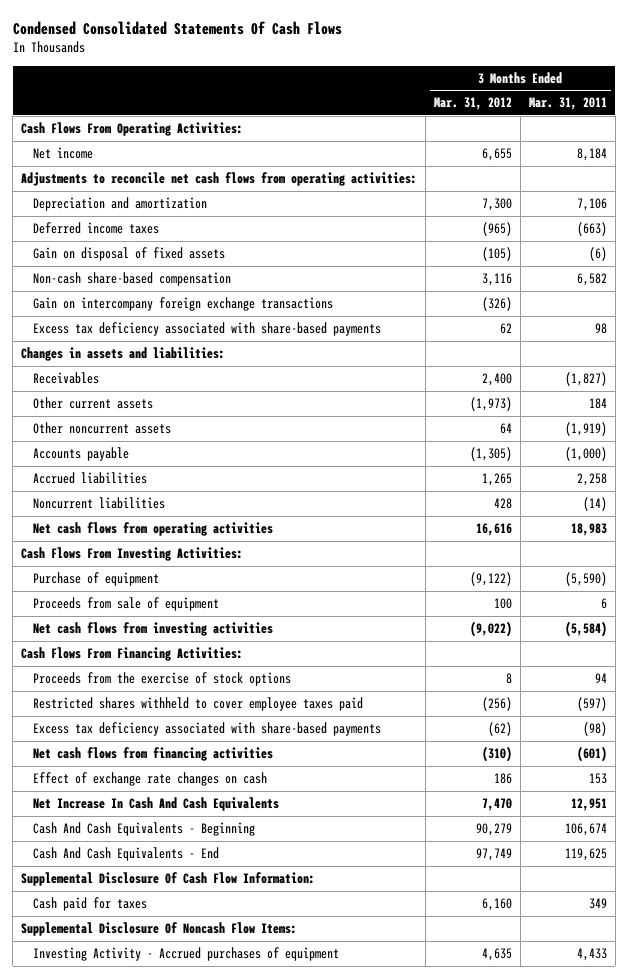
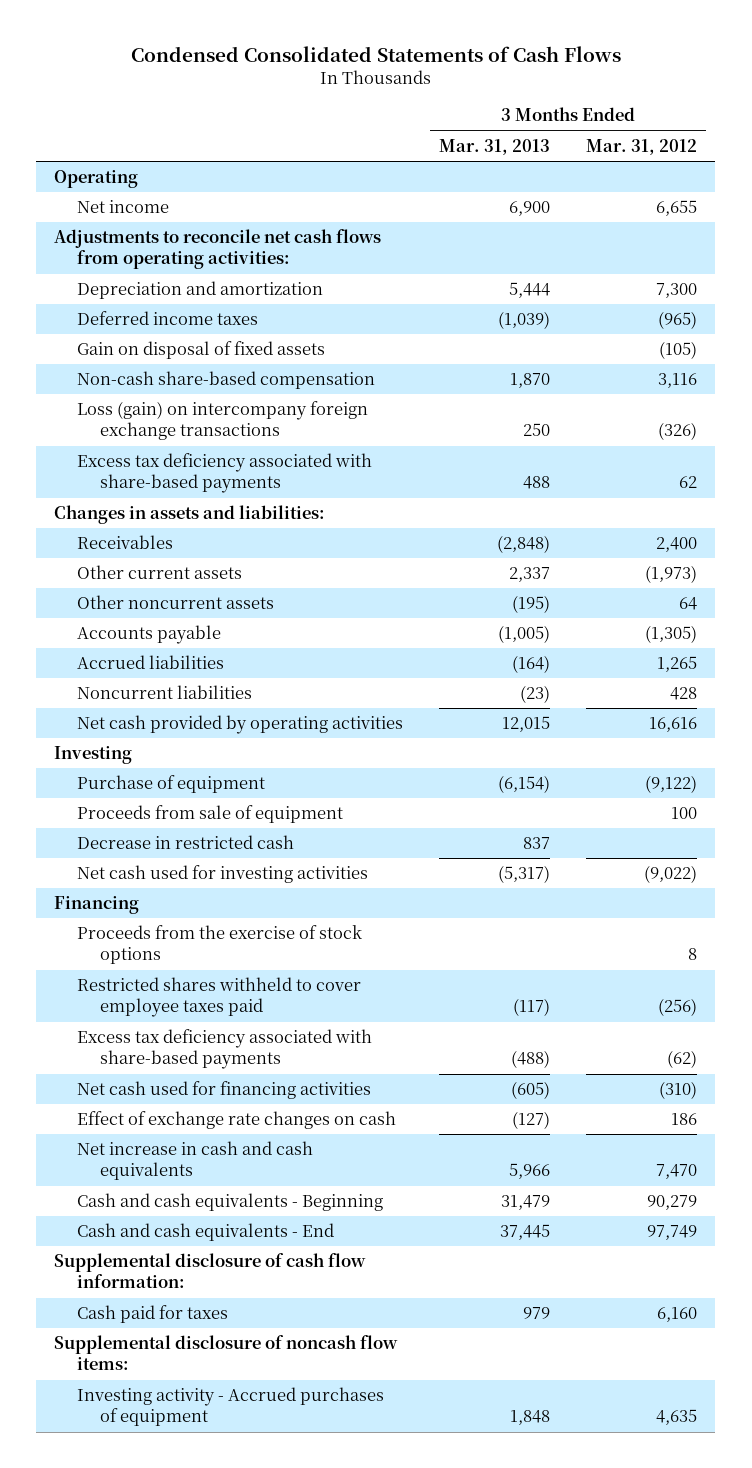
[12,20,342,35] Condensed Consolidated Statements Of Cash Flows -> [130,45,621,62] Condensed Consolidated Statements of Cash Flows
[528,97,607,111] Mar. 31, 2011 -> none
none -> [439,138,551,155] Mar. 31, 2013
[20,122,243,137] Cash Flows From Operating Activities: -> [54,170,139,189] Operating
[33,297,334,312] Gain on intercompany foreign exchange transactions -> [77,401,369,441] Loss (gain) on intercompany foreign exchange transactions
[33,522,274,537] Net cash flows from operating activities -> [77,715,404,735] Net cash provided by operating activities
[20,547,243,562] Cash Flows From Investing Activities: -> [54,746,133,765] Investing
none -> [77,835,295,850] Decrease in restricted cash
[33,622,274,637] Net cash flows from investing activities -> [77,865,369,884] Net cash used for investing activities
[20,647,243,662] Cash Flows From Financing Activities: -> [54,896,140,915] Financing
[33,747,274,762] Net cash flows from financing activities -> [77,1081,372,1100] Net cash used for financing activities
[33,797,280,812] Net Increase In Cash And Cash Equivalents -> [77,1141,314,1181] Net increase in cash and cash equivalents
[33,822,256,837] Cash And Cash Equivalents - Beginning -> [77,1193,384,1212] Cash and cash equivalents - Beginning
[33,847,220,862] Cash And Cash Equivalents - End -> [77,1223,335,1242] Cash and cash equivalents - End
[20,872,315,887] Supplemental Disclosure Of Cash Flow Information: -> [54,1253,367,1289] Supplemental disclosure of cash flow information:
[20,922,297,937] Supplemental Disclosure Of Noncash Flow Items: -> [54,1335,399,1371] Supplemental disclosure of noncash flow items:
[33,947,340,962] Investing Activity - Accrued purchases of equipment -> [77,1387,385,1427] Investing activity - Accrued purchases of equipment

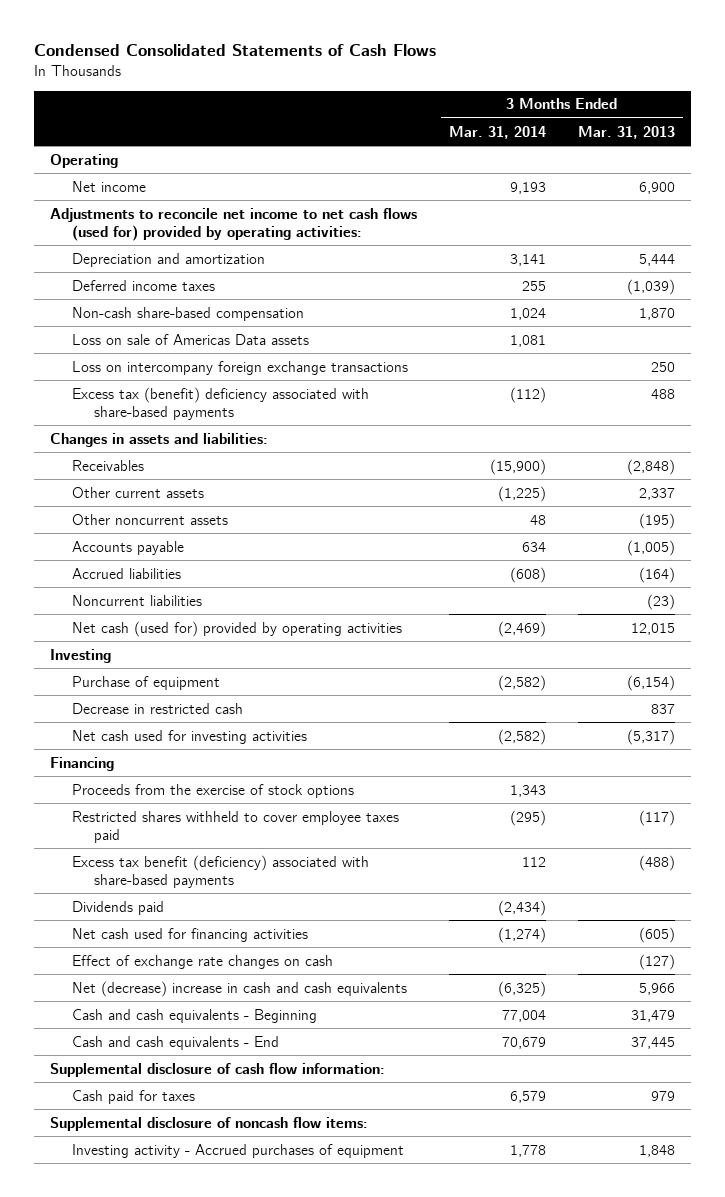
[586,138,698,155] Mar. 31, 2012 -> none
none -> [448,125,546,139] Mar. 31, 2014
[54,229,382,270] Adjustments to reconcile net cash flows from operating activities: -> [49,207,417,241] Adjustments to reconcile net income to net cash flows (used for) provided by operating activities:
[77,341,326,360] Gain on disposal of fixed assets -> none
none -> [71,333,309,345] Loss on sale of Americas Data assets
[77,401,369,441] Loss (gain) on intercompany foreign exchange transactions -> [71,360,408,375] Loss on intercompany foreign exchange transactions
[77,453,373,494] Excess tax deficiency associated with share-based payments -> [71,386,369,420] Excess tax (benefit) deficiency associated with share-based payments
[77,715,404,735] Net cash provided by operating activities -> [71,620,402,637] Net cash (used for) provided by operating activities
[77,805,344,824] Proceeds from sale of equipment -> none
[77,1029,373,1070] Excess tax deficiency associated with share-based payments -> [71,854,369,888] Excess tax benefit (deficiency) associated with share-based payments
none -> [71,900,164,915] Dividends paid
[77,1141,314,1181] Net increase in cash and cash equivalents -> [71,980,407,997] Net (decrease) increase in cash and cash equivalents

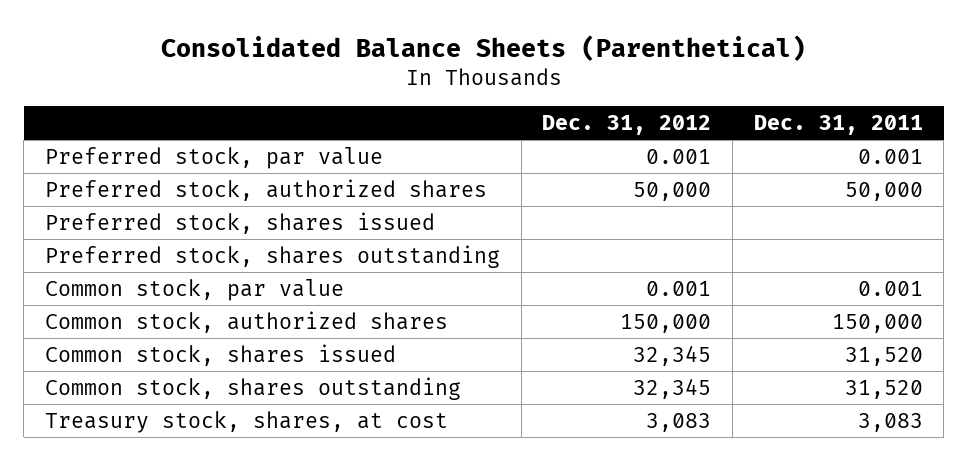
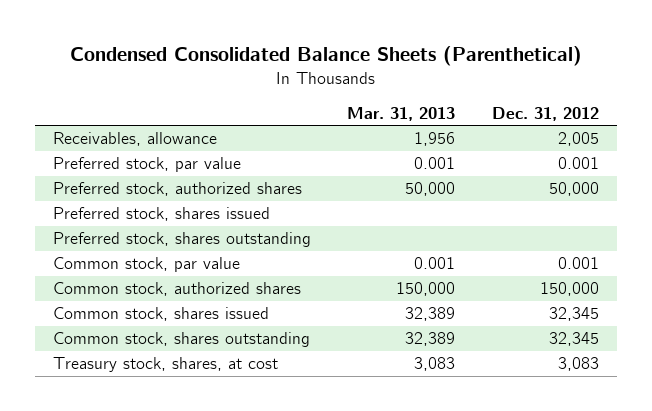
[160,34,806,61] Consolidated Balance Sheets (Parenthetical) -> [69,46,582,67] Condensed Consolidated Balance Sheets (Parenthetical)
[753,115,923,136] Dec. 31, 2011 -> none
none -> [347,106,456,121] Mar. 31, 2013
none -> [53,132,218,147] Receivables, allowance

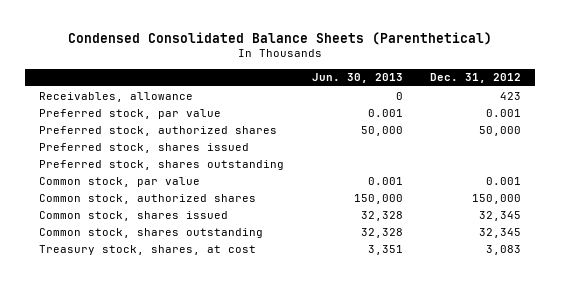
[347,106,456,121] Mar. 31, 2013 -> none
none -> [311,73,403,84] Jun. 30, 2013
[557,132,599,147] 2,005 -> [500,91,522,100] 423

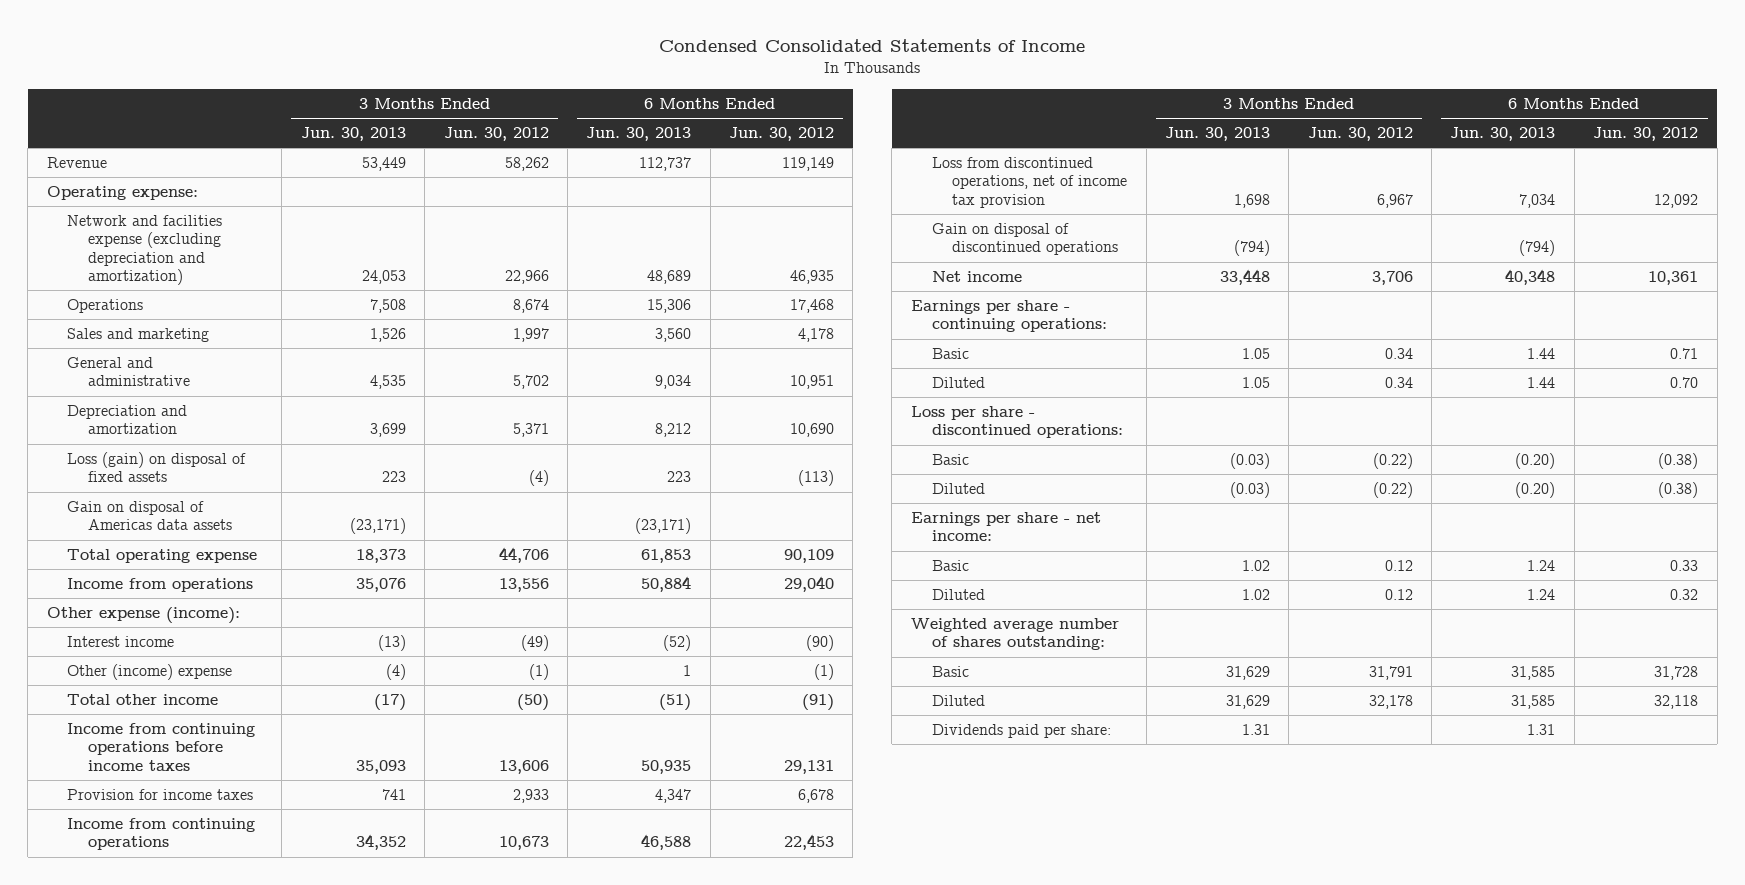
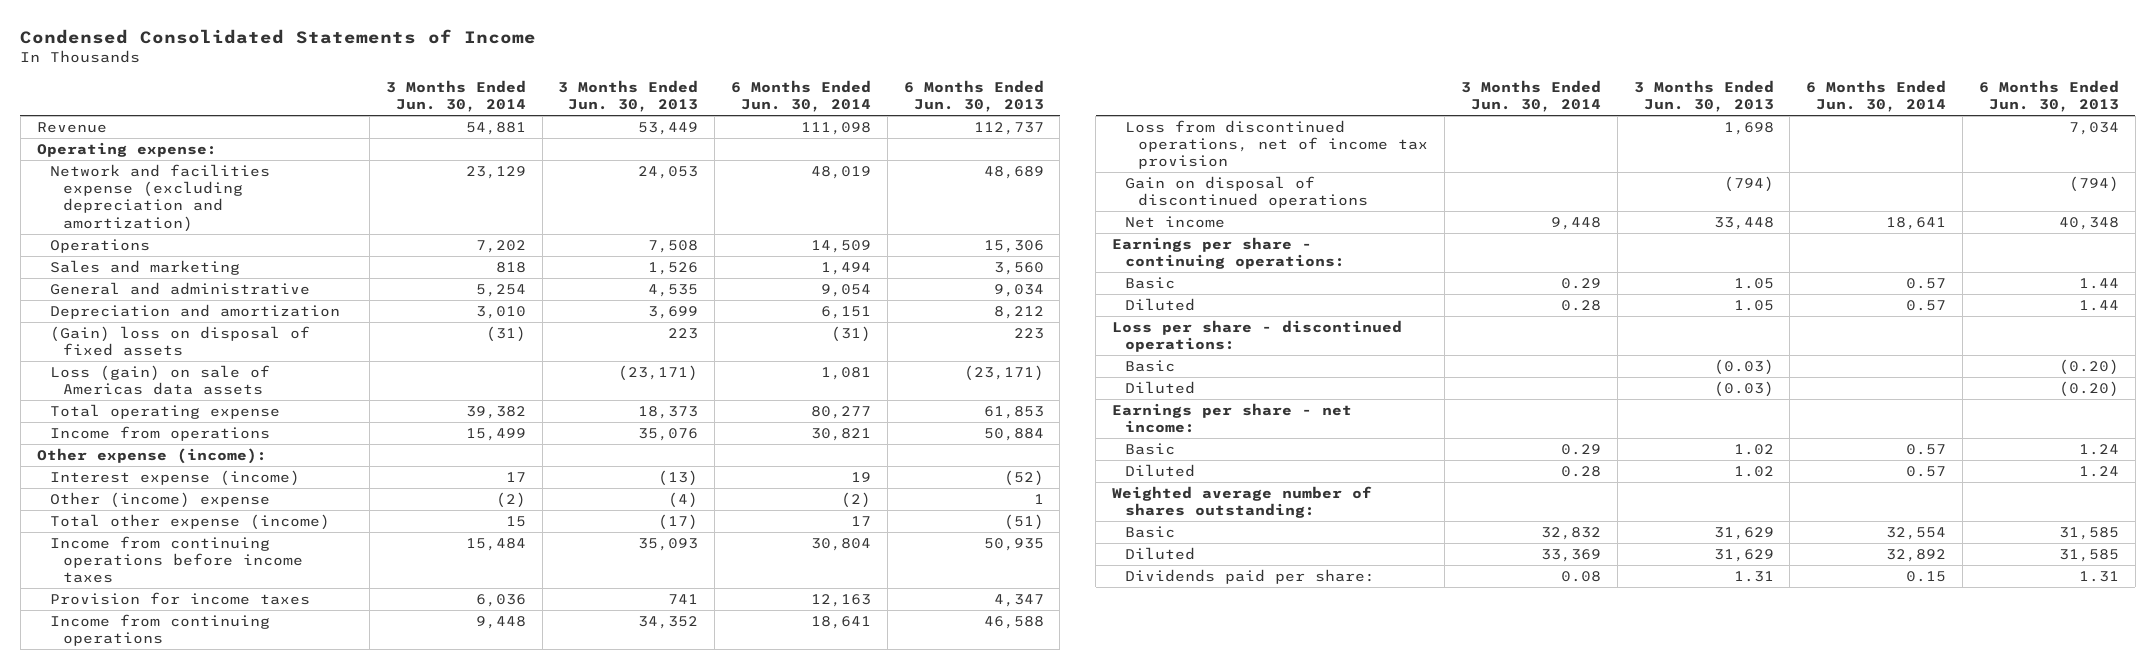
[443,127,549,142] Jun. 30, 2012 -> none
[729,127,835,142] Jun. 30, 2012 -> none
none -> [385,79,526,113] 3 Months Ended Jun. 30, 2014
none -> [731,79,872,113] 6 Months Ended Jun. 30, 2014
[67,452,247,483] Loss (gain) on disposal of fixed assets -> [49,325,310,357] (Gain) loss on disposal of fixed assets
[67,501,233,531] Gain on disposal of Americas data assets -> [49,364,270,396] Loss (gain) on sale of Americas data assets
[67,636,175,648] Interest income -> [49,469,300,486] Interest expense (income)
[67,694,219,706] Total other income -> [49,513,330,530] Total other expense (income)

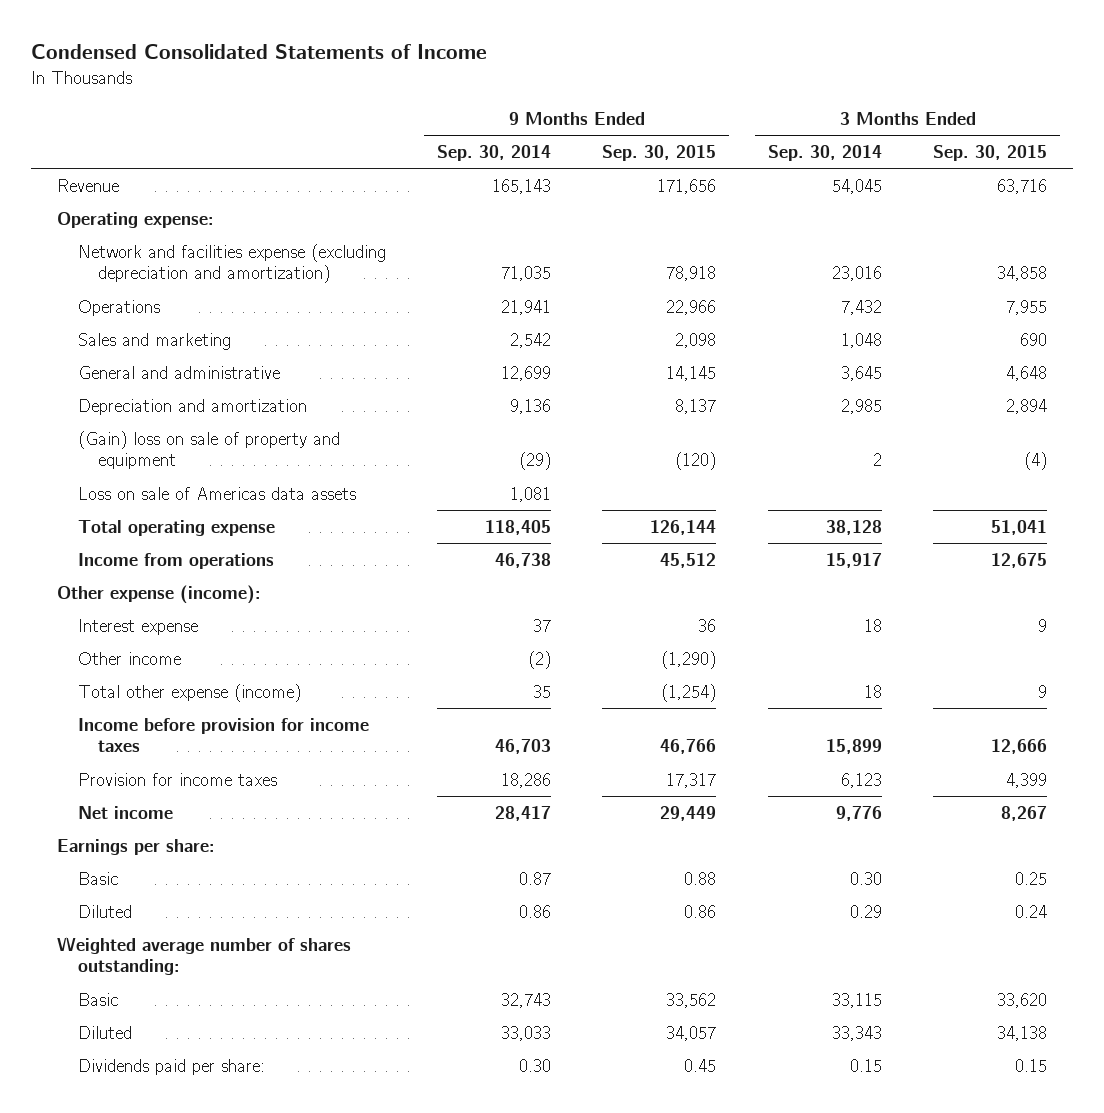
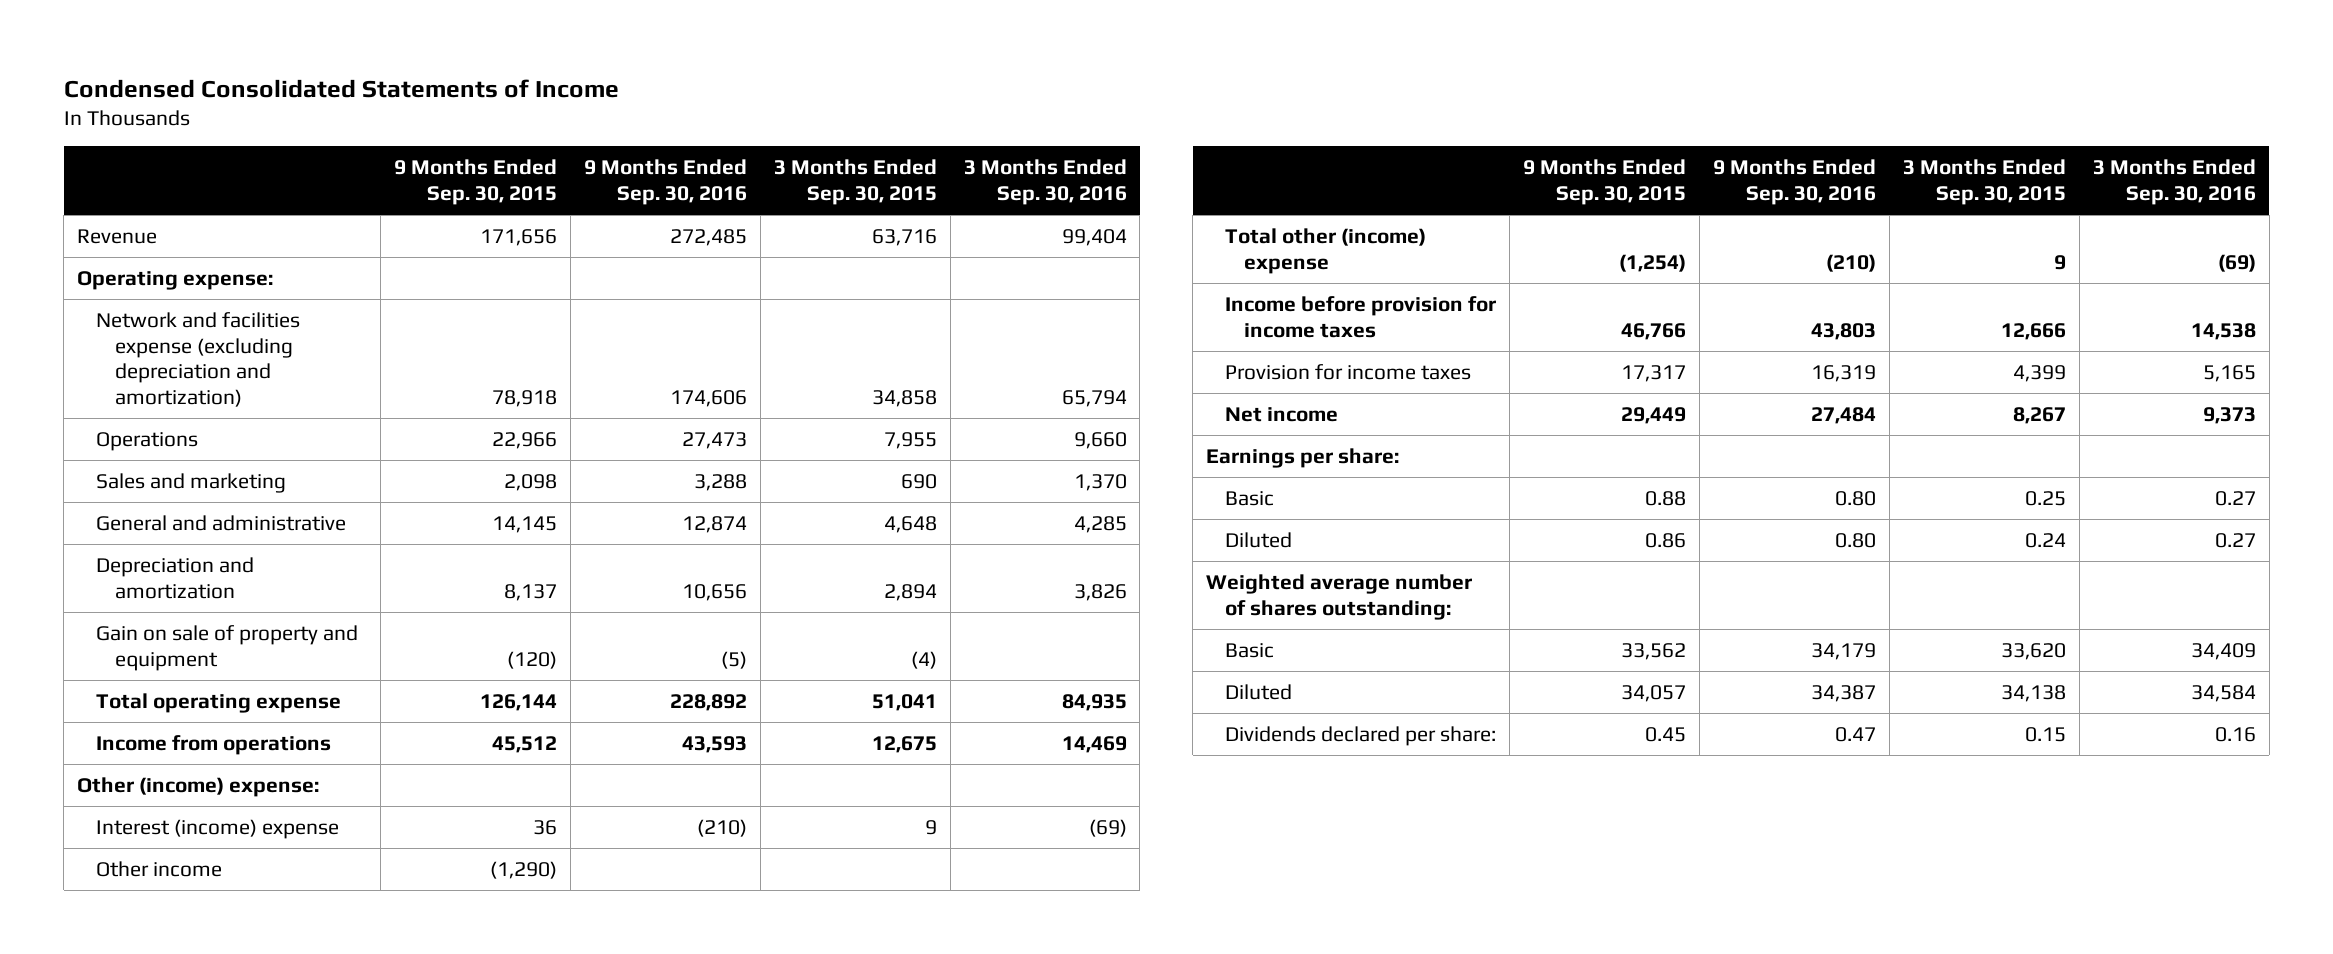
[436,144,551,161] Sep. 30, 2014 -> none
[767,144,882,161] Sep. 30, 2014 -> none
none -> [583,159,747,205] 9 Months Ended Sep. 30, 2016
none -> [963,159,1127,205] 3 Months Ended Sep. 30, 2016
[77,486,356,500] Loss on sale of Americas data assets -> none
[77,430,340,470] (Gain) loss on sale of property and equipment -> [96,624,359,671] Gain on sale of property and equipment
[56,584,261,604] Other expense (income): -> [77,776,320,797] Other (income) expense:
[77,618,198,635] Interest expense -> [96,818,340,839] Interest (income) expense
[77,683,301,702] Total other expense (income) -> [1225,227,1427,274] Total other (income) expense
[77,1058,265,1075] Dividends paid per share: -> [1225,725,1497,746] Dividends declared per share:

